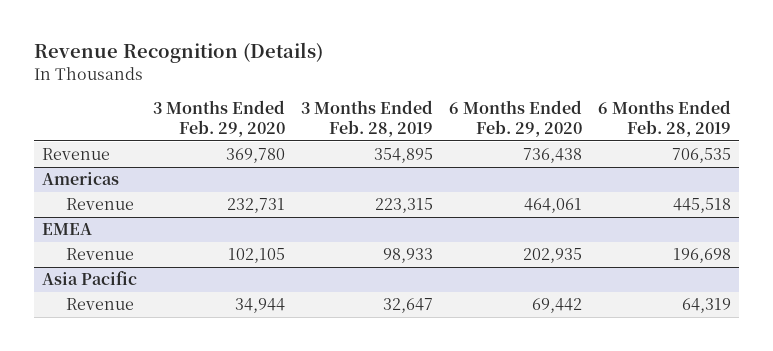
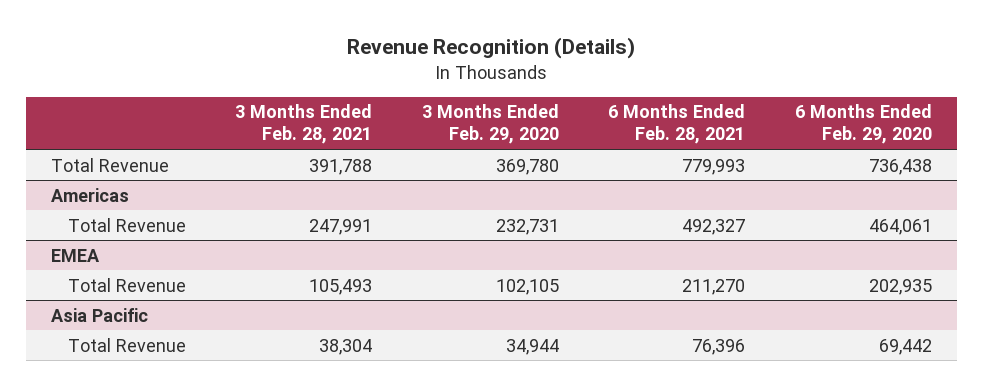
[300,100,433,137] 3 Months Ended Feb. 28, 2019 -> none
[598,100,732,137] 6 Months Ended Feb. 28, 2019 -> none
none -> [235,104,373,145] 3 Months Ended Feb. 28, 2021
none -> [608,104,746,145] 6 Months Ended Feb. 28, 2021
[41,148,110,161] Revenue -> [50,157,169,172] Total Revenue
[65,198,134,211] Revenue -> [67,217,186,232] Total Revenue
[65,248,134,261] Revenue -> [67,277,186,292] Total Revenue
[65,298,134,311] Revenue -> [67,337,186,352] Total Revenue

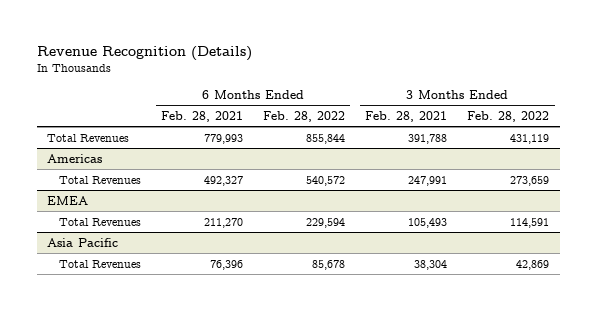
[421,104,559,145] 3 Months Ended Feb. 29, 2020 -> none
[794,104,932,145] 6 Months Ended Feb. 29, 2020 -> none
none -> [263,110,346,122] Feb. 28, 2022
none -> [467,110,550,122] Feb. 28, 2022
[50,157,169,172] Total Revenue -> [46,133,129,142] Total Revenues
[67,217,186,232] Total Revenue -> [58,175,141,184] Total Revenues
[67,277,186,292] Total Revenue -> [58,217,141,226] Total Revenues
[67,337,186,352] Total Revenue -> [58,259,141,268] Total Revenues

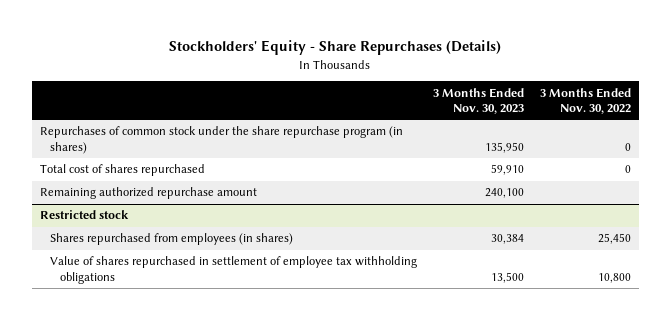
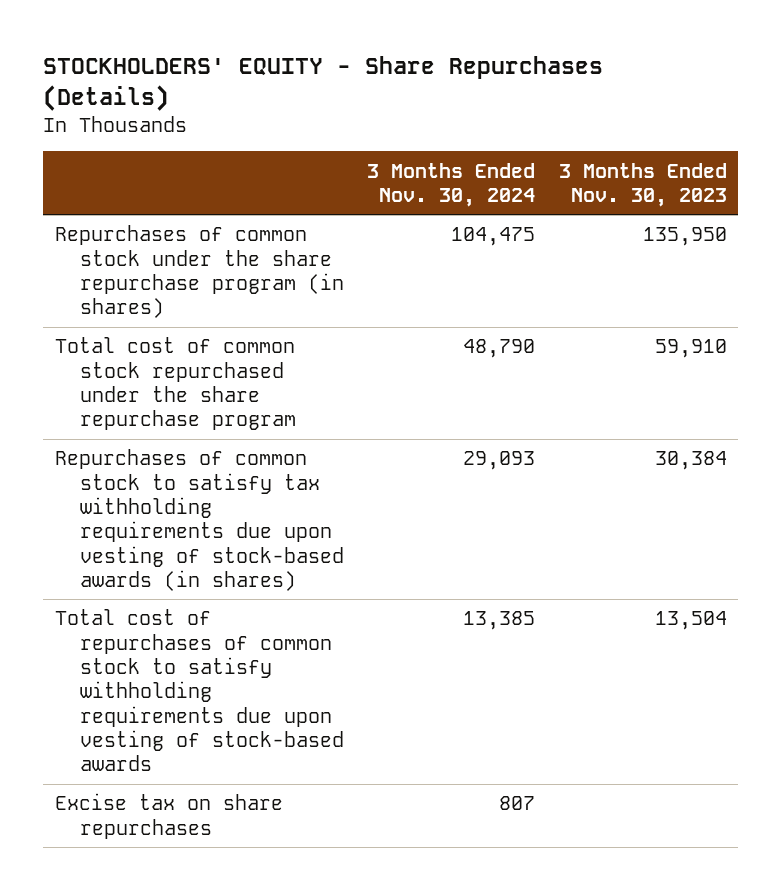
[169,40,502,56] Stockholders' Equity - Share Repurchases (Details) -> [43,56,604,111] STOCKHOLDERS' EQUITY - Share Repurchases (Details)
[540,87,632,114] 3 Months Ended Nov. 30, 2022 -> none
none -> [367,162,536,207] 3 Months Ended Nov. 30, 2024
[39,187,257,200] Remaining authorized repurchase amount -> none
[39,210,129,220] Restricted stock -> none
[50,256,418,284] Value of shares repurchased in settlement of employee tax withholding obligations -> none
[39,164,205,177] Total cost of shares repurchased -> [55,337,296,431] Total cost of common stock repurchased under the share repurchase program
[50,233,294,246] Shares repurchased from employees (in shares) -> [55,449,344,591] Repurchases of common stock to satisfy tax withholding requirements due upon vesting of stock-based awards (in shares)
none -> [55,609,344,772] Total cost of repurchases of common stock to satisfy withholding requirements due upon vesting of stock-based awards
none -> [55,793,284,839] Excise tax on share repurchases

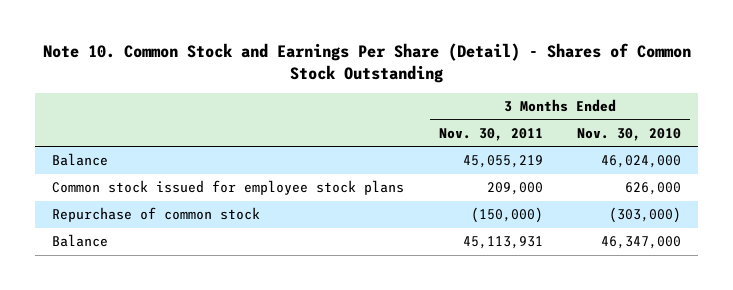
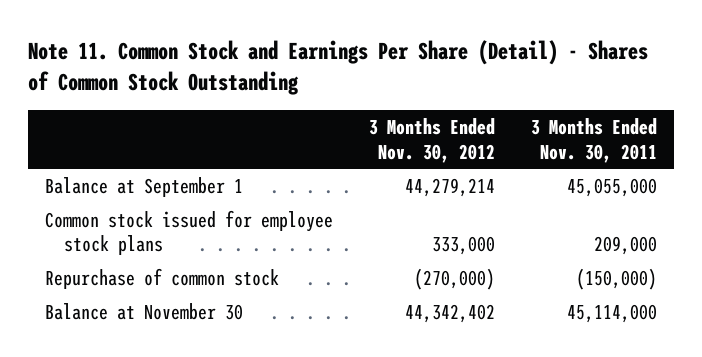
[42,42,691,83] Note 10. Common Stock and Earnings Per Share (Detail) - Shares of Common Stock Outstanding -> [27,39,648,96] Note 11. Common Stock and Earnings Per Share (Detail) - Shares of Common Stock Outstanding
[577,127,682,141] Nov. 30, 2010 -> none
none -> [368,118,495,163] 3 Months Ended Nov. 30, 2012
[51,153,108,167] Balance -> [45,177,244,198] Balance at September 1
[462,155,543,169] 45,055,219 -> [566,178,657,198] 45,055,000
[51,234,108,248] Balance -> [45,303,244,321] Balance at November 30
[462,236,543,250] 45,113,931 -> [566,304,657,324] 45,114,000

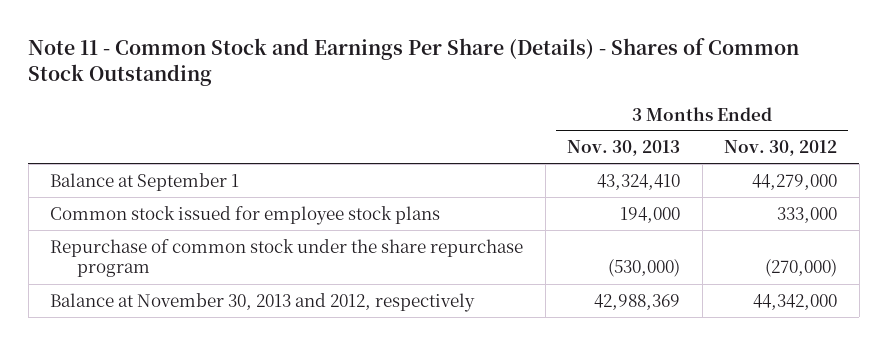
[27,39,648,96] Note 11. Common Stock and Earnings Per Share (Detail) - Shares of Common Stock Outstanding -> [28,37,800,87] Note 11 - Common Stock and Earnings Per Share (Details) - Shares of Common Stock Outstanding
[530,118,657,163] 3 Months Ended Nov. 30, 2011 -> none
none -> [567,140,681,157] Nov. 30, 2013
[404,178,495,198] 44,279,214 -> [752,173,838,190] 44,279,000
[45,268,280,290] Repurchase of common stock -> [50,238,524,278] Repurchase of common stock under the share repurchase program
[45,303,244,321] Balance at November 30 -> [50,292,476,312] Balance at November 30, 2013 and 2012, respectively
[404,304,495,324] 44,342,402 -> [753,293,838,310] 44,342,000

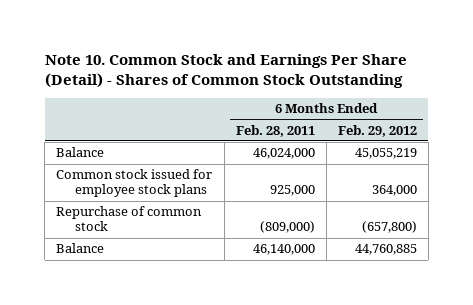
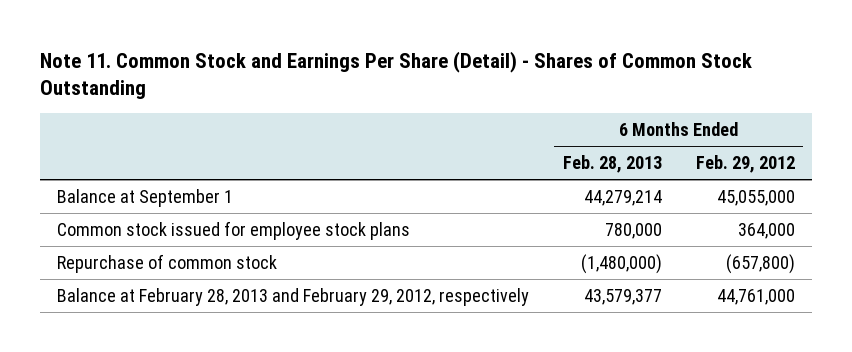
[44,53,407,88] Note 10. Common Stock and Earnings Per Share (Detail) - Shares of Common Stock Outstanding -> [39,50,752,100] Note 11. Common Stock and Earnings Per Share (Detail) - Shares of Common Stock Outstanding
[235,124,315,137] Feb. 28, 2011 -> none
none -> [562,155,662,174] Feb. 28, 2013
[56,147,105,158] Balance -> [56,188,233,207] Balance at September 1
[354,148,417,160] 45,055,219 -> [716,189,795,206] 45,055,000
[56,243,105,254] Balance -> none
none -> [56,287,529,306] Balance at February 28, 2013 and February 29, 2012, respectively

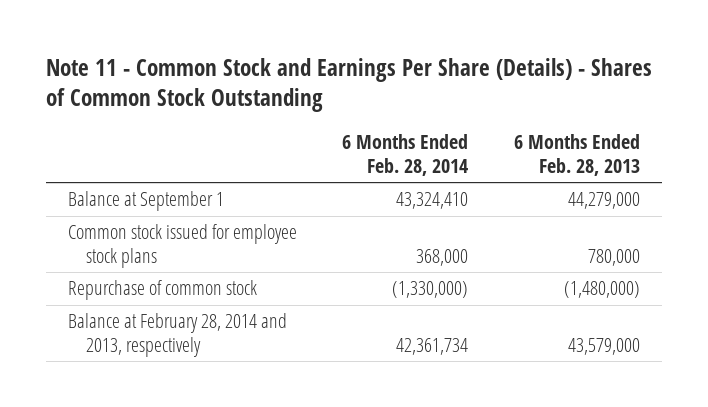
[39,50,752,100] Note 11. Common Stock and Earnings Per Share (Detail) - Shares of Common Stock Outstanding -> [45,57,652,113] Note 11 - Common Stock and Earnings Per Share (Details) - Shares of Common Stock Outstanding
[695,155,795,174] Feb. 29, 2012 -> none
none -> [342,134,469,176] 6 Months Ended Feb. 28, 2014
[583,189,662,206] 44,279,214 -> [567,192,640,210] 44,279,000
[56,287,529,306] Balance at February 28, 2013 and February 29, 2012, respectively -> [68,313,288,357] Balance at February 28, 2014 and 2013, respectively
[583,288,662,305] 43,579,377 -> [567,337,640,355] 43,579,000

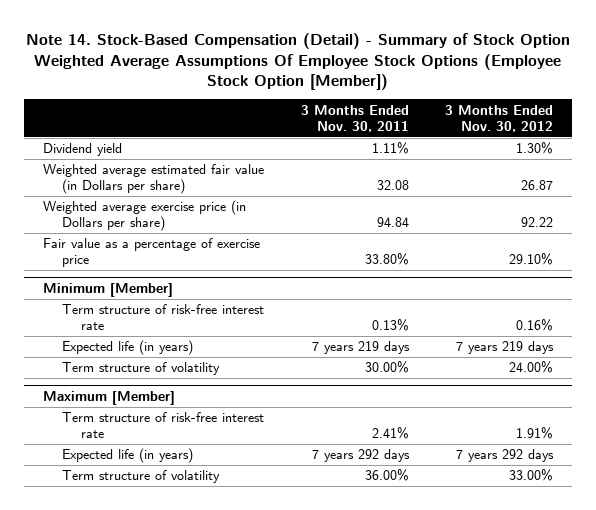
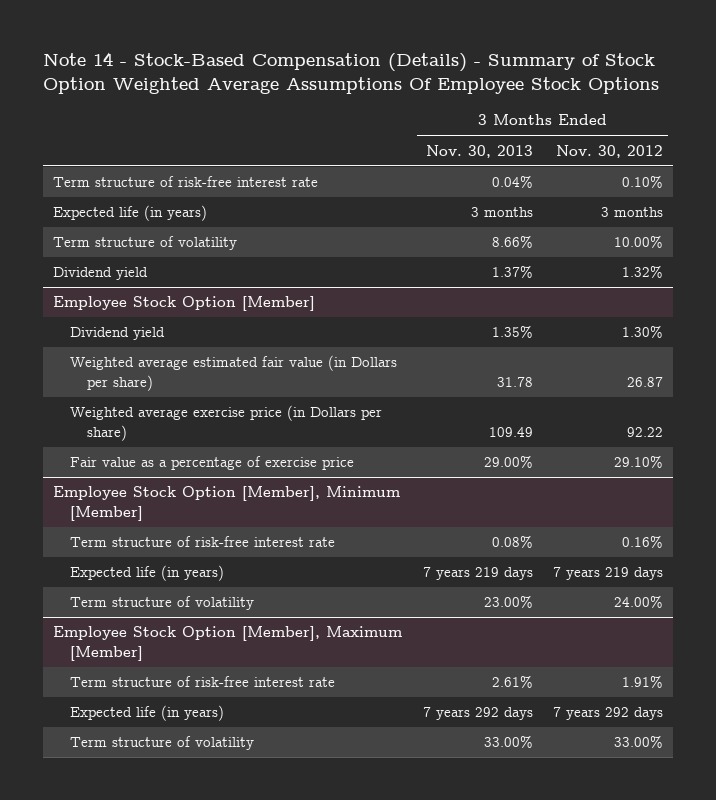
[25,32,570,91] Note 14. Stock-Based Compensation (Detail) - Summary of Stock Option Weighted Average Assumptions Of Employee Stock Options (Employee Stock Option [Member]) -> [42,52,659,94] Note 14 - Stock-Based Compensation (Details) - Summary of Stock Option Weighted Average Assumptions Of Employee Stock Options
[300,104,409,132] 3 Months Ended Nov. 30, 2011 -> none
none -> [425,144,533,158] Nov. 30, 2013
none -> [53,176,319,188] Term structure of risk-free interest rate
none -> [53,205,208,222] Expected life (in years)
none -> [53,236,238,251] Term structure of volatility
none -> [53,267,149,281] Dividend yield
none -> [53,296,316,312] Employee Stock Option [Member]
[42,283,173,298] Minimum [Member] -> none
none -> [53,486,401,521] Employee Stock Option [Member], Minimum [Member]
[42,391,175,406] Maximum [Member] -> none
none -> [53,626,403,661] Employee Stock Option [Member], Maximum [Member]

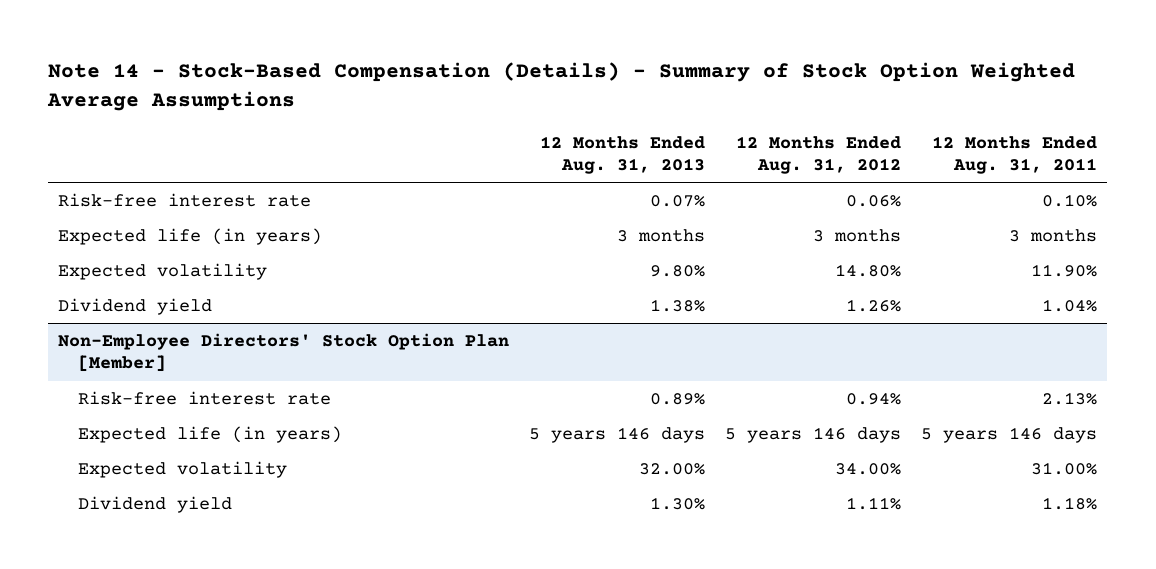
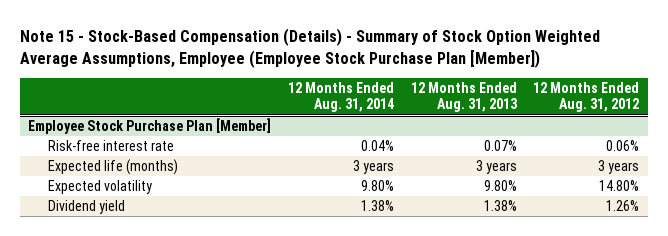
[47,62,1076,112] Note 14 - Stock-Based Compensation (Details) - Summary of Stock Option Weighted Average Assumptions -> [20,27,601,68] Note 15 - Stock-Based Compensation (Details) - Summary of Stock Option Weighted Average Assumptions, Employee (Employee Stock Purchase Plan [Member])
[932,135,1098,174] 12 Months Ended Aug. 31, 2011 -> none
none -> [288,82,395,113] 12 Months Ended Aug. 31, 2014
none -> [28,118,272,135] Employee Stock Purchase Plan [Member]
[58,228,323,246] Expected life (in years) -> [48,159,179,176] Expected life (months)
[617,229,706,243] 3 months -> [475,160,517,175] 3 years
[813,229,902,243] 3 months -> [598,160,640,175] 3 years
[58,333,510,373] Non-Employee Directors' Stock Option Plan [Member] -> none
[78,391,332,406] Risk-free interest rate -> none
[78,426,343,444] Expected life (in years) -> none
[78,461,288,479] Expected volatility -> none
[78,496,233,514] Dividend yield -> none

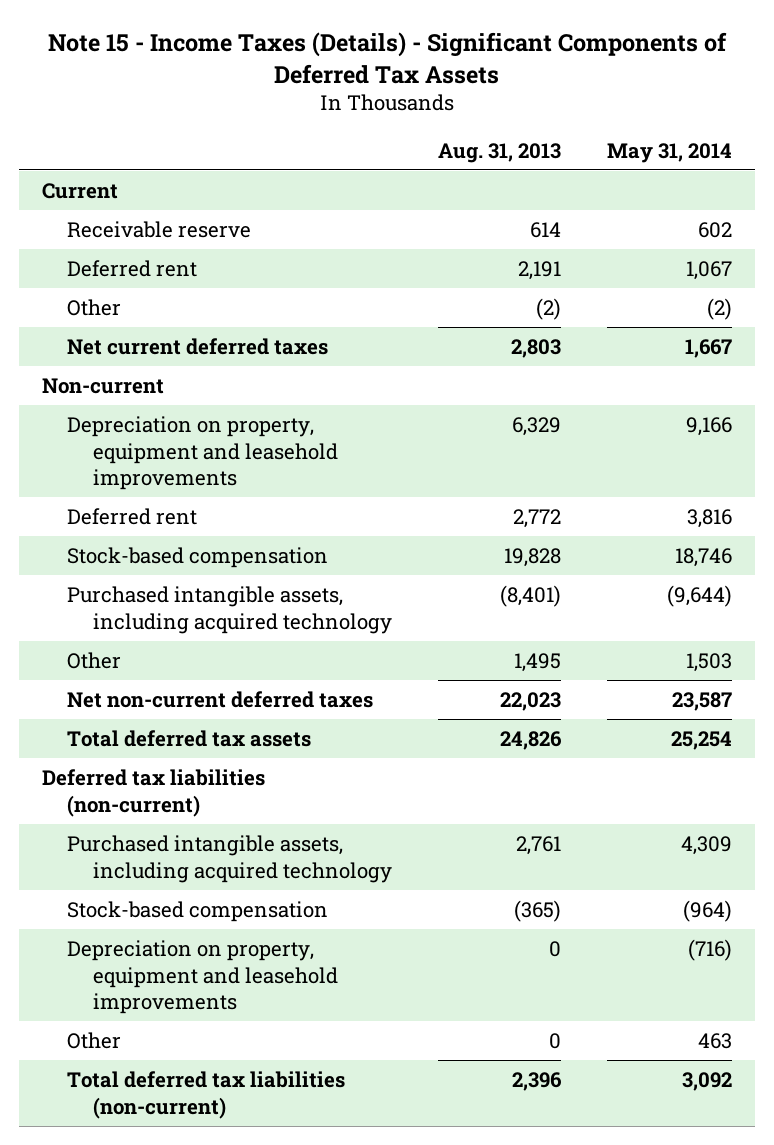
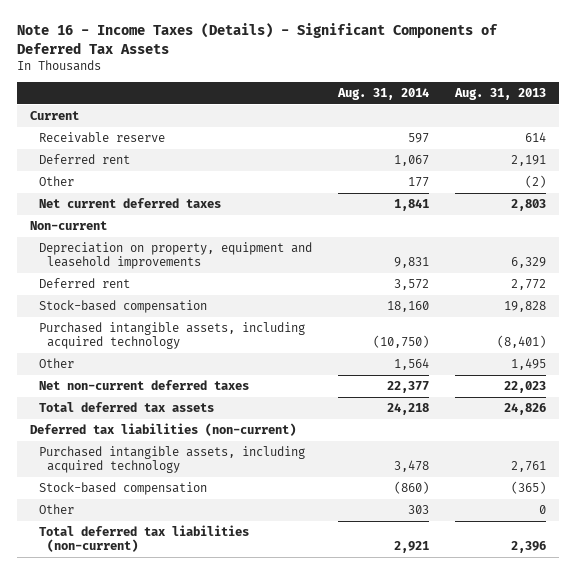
[47,31,727,84] Note 15 - Income Taxes (Details) - Significant Components of Deferred Tax Assets -> [16,23,498,54] Note 16 - Income Taxes (Details) - Significant Components of Deferred Tax Assets
[607,142,733,163] May 31, 2014 -> none
none -> [336,87,429,100] Aug. 31, 2014
[67,939,339,1015] Depreciation on property, equipment and leasehold improvements -> none

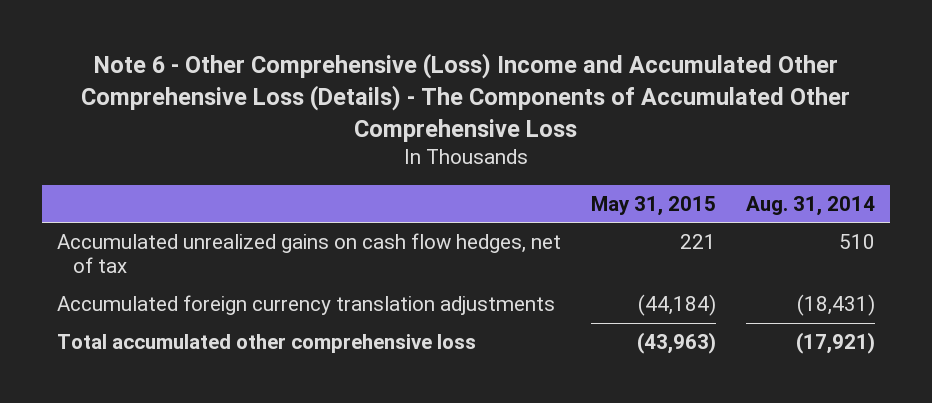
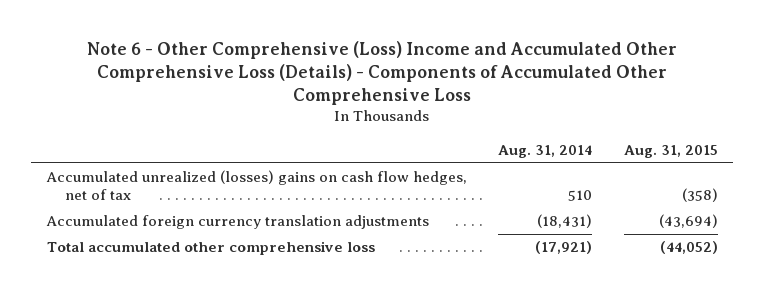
[80,53,850,142] Note 6 - Other Comprehensive (Loss) Income and Accumulated Other Comprehensive Loss (Details) - The Components of Accumulated Other Comprehensive Loss -> [87,40,678,106] Note 6 - Other Comprehensive (Loss) Income and Accumulated Other Comprehensive Loss (Details) - Components of Accumulated Other Comprehensive Loss
[590,195,716,216] May 31, 2015 -> none
none -> [623,144,718,158] Aug. 31, 2015
[56,233,561,274] Accumulated unrealized gains on cash flow hedges, net of tax -> [45,170,467,201] Accumulated unrealized (losses) gains on cash flow hedges, net of tax

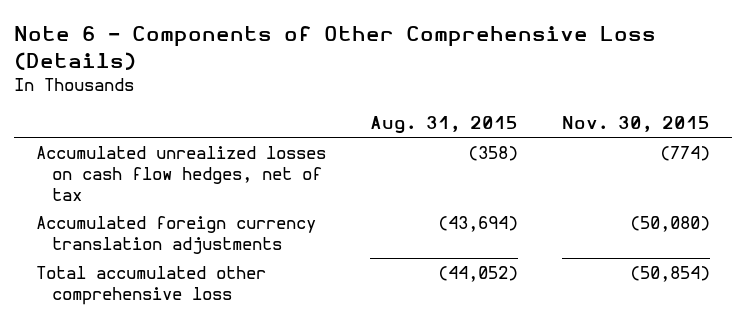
[87,40,678,106] Note 6 - Other Comprehensive (Loss) Income and Accumulated Other Comprehensive Loss (Details) - Components of Accumulated Other Comprehensive Loss -> [14,26,657,70] Note 6 - Components of Other Comprehensive Loss (Details)
[498,144,593,158] Aug. 31, 2014 -> none
none -> [562,116,711,133] Nov. 30, 2015
[45,170,467,201] Accumulated unrealized (losses) gains on cash flow hedges, net of tax -> [36,145,327,201] Accumulated unrealized losses on cash flow hedges, net of tax

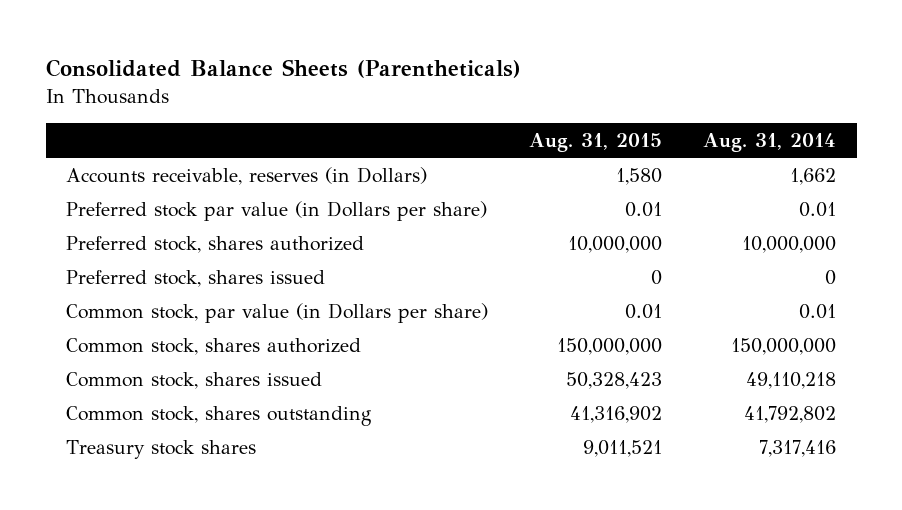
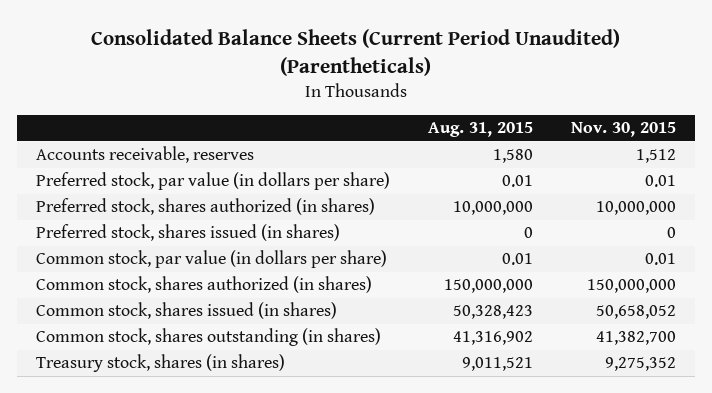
[45,59,521,79] Consolidated Balance Sheets (Parentheticals) -> [91,28,621,76] Consolidated Balance Sheets (Current Period Unaudited) (Parentheticals)
[703,132,837,152] Aug. 31, 2014 -> none
none -> [571,122,677,138] Nov. 30, 2015
[66,167,428,186] Accounts receivable, reserves (in Dollars) -> [36,146,255,164] Accounts receivable, reserves
[66,201,488,222] Preferred stock par value (in Dollars per share) -> [36,172,391,191] Preferred stock, par value (in dollars per share)
[66,236,365,254] Preferred stock, shares authorized -> [36,198,376,216] Preferred stock, shares authorized (in shares)
[66,270,326,288] Preferred stock, shares issued -> [36,224,341,242] Preferred stock, shares issued (in shares)
[66,303,489,324] Common stock, par value (in Dollars per share) -> [36,250,388,269] Common stock, par value (in dollars per share)
[66,338,362,356] Common stock, shares authorized -> [36,276,373,294] Common stock, shares authorized (in shares)
[66,372,323,390] Common stock, shares issued -> [36,302,338,320] Common stock, shares issued (in shares)
[66,406,373,427] Common stock, shares outstanding -> [36,328,382,347] Common stock, shares outstanding (in shares)
[66,440,257,460] Treasury stock shares -> [36,354,286,373] Treasury stock, shares (in shares)

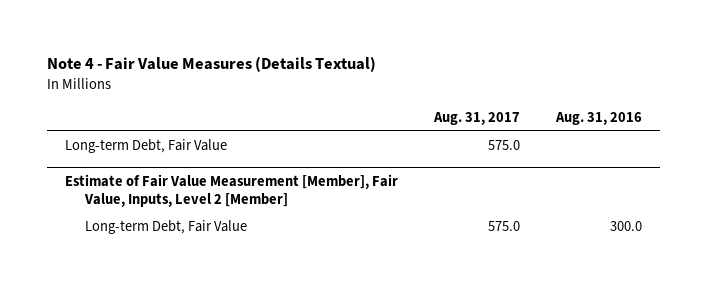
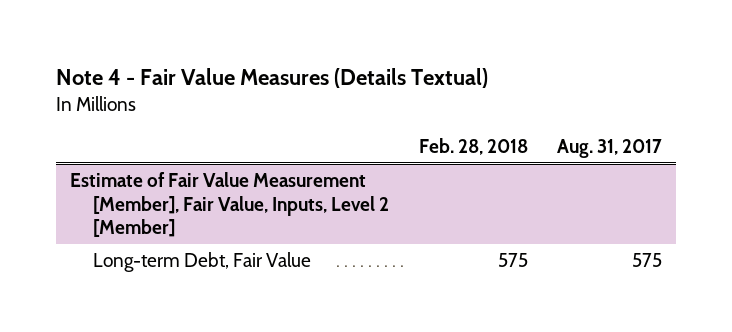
[555,111,643,125] Aug. 31, 2016 -> none
none -> [418,138,528,156] Feb. 28, 2018
[64,139,227,154] Long-term Debt, Fair Value -> none
[488,221,521,232] 575.0 -> [631,252,662,267] 575

